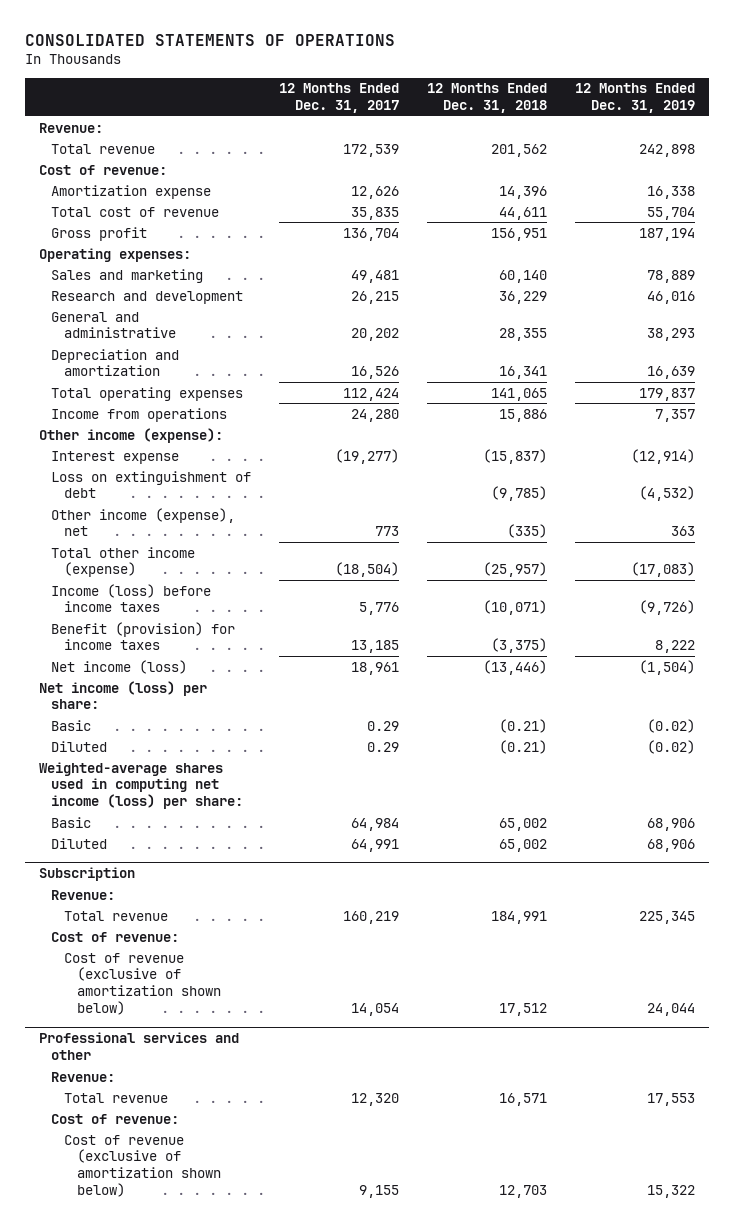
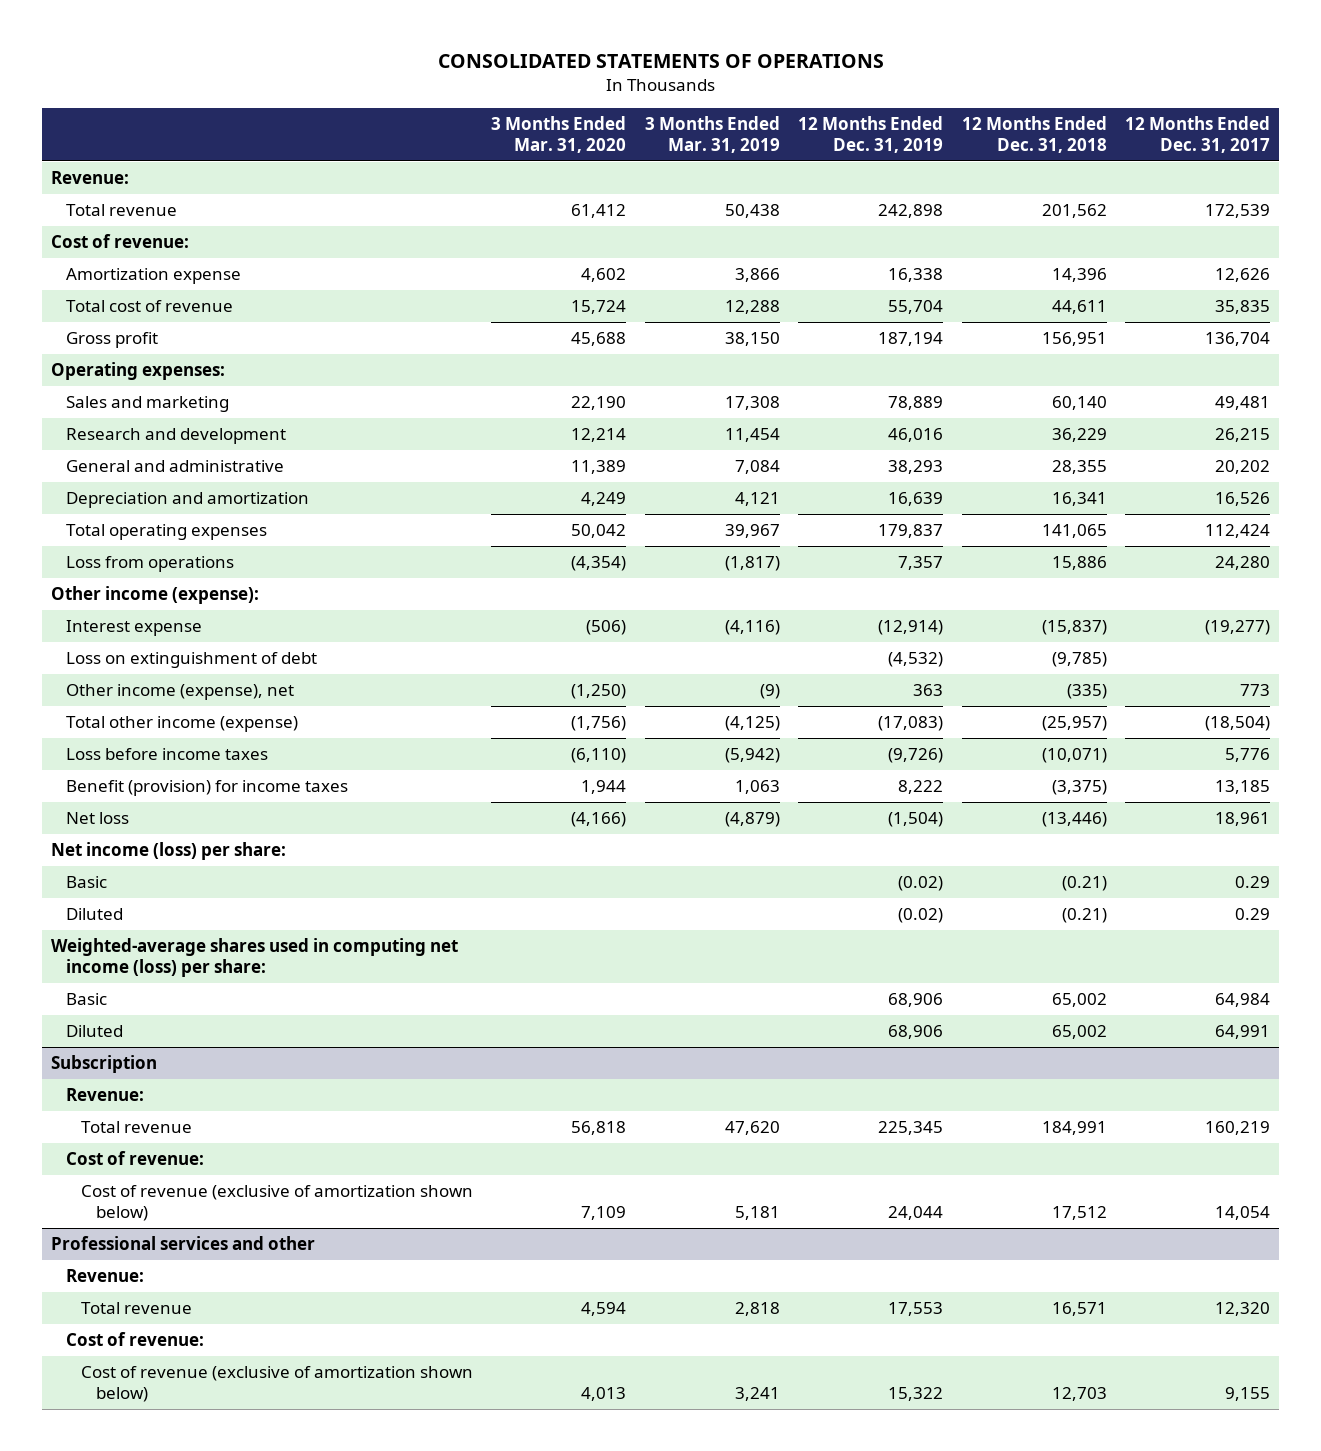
none -> [491,115,627,153] 3 Months Ended Mar. 31, 2020
none -> [644,115,780,153] 3 Months Ended Mar. 31, 2019
[51,407,228,422] Income from operations -> [66,555,235,572] Loss from operations
[51,583,212,613] Income (loss) before income taxes -> [66,747,269,760] Loss before income taxes
[51,659,188,674] Net income (loss) -> [66,811,130,824] Net loss

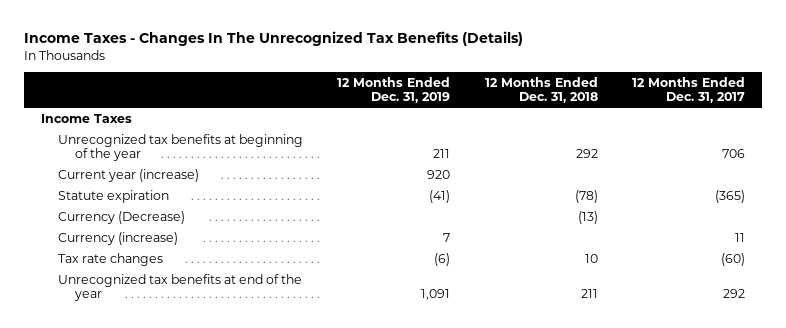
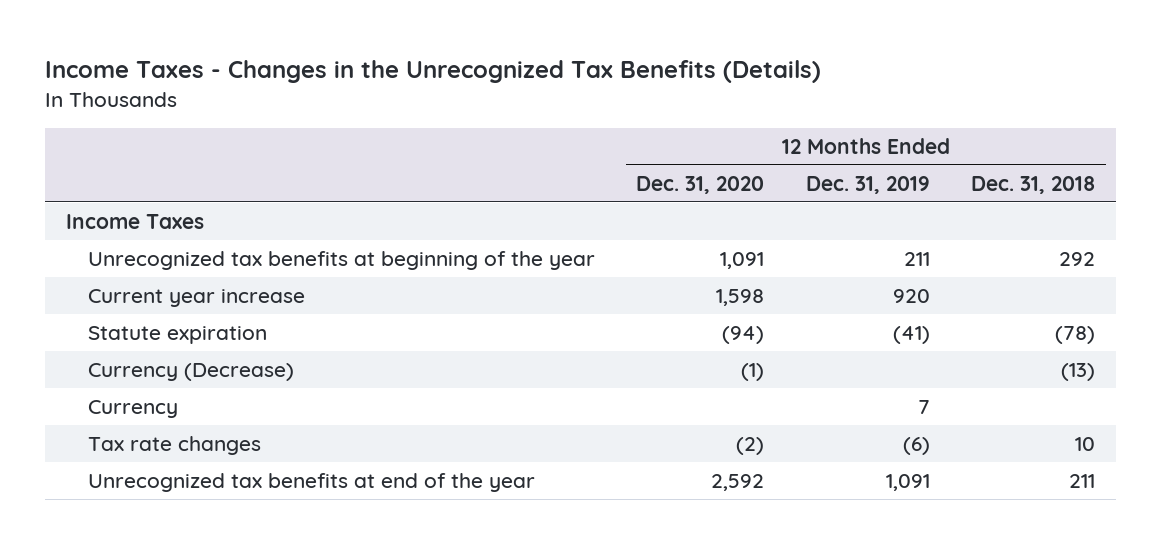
[24,31,524,47] Income Taxes - Changes In The Unrecognized Tax Benefits (Details) -> [45,60,822,84] Income Taxes - Changes in the Unrecognized Tax Benefits (Details)
[632,76,746,104] 12 Months Ended Dec. 31, 2017 -> none
none -> [636,175,765,194] Dec. 31, 2020
[57,168,199,182] Current year (increase) -> [87,289,305,308] Current year increase
[57,231,178,245] Currency (increase) -> [87,400,178,419] Currency

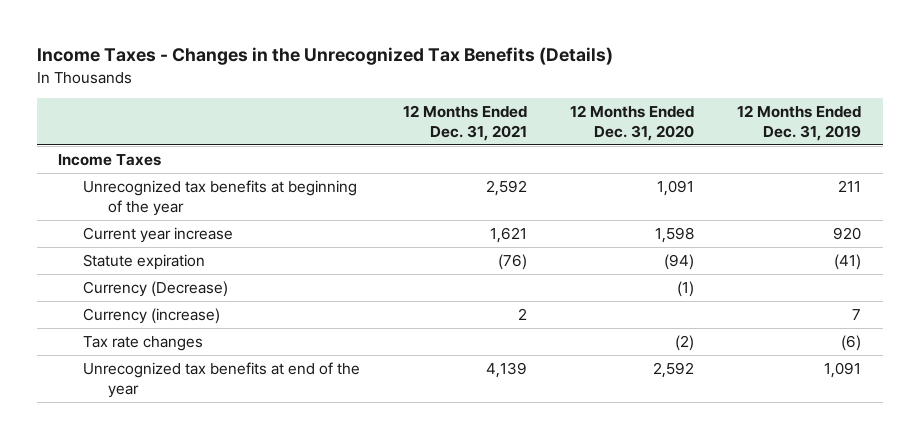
[971,175,1096,194] Dec. 31, 2018 -> none
none -> [403,105,528,141] 12 Months Ended Dec. 31, 2021
[87,400,178,419] Currency -> [83,307,221,324] Currency (increase)

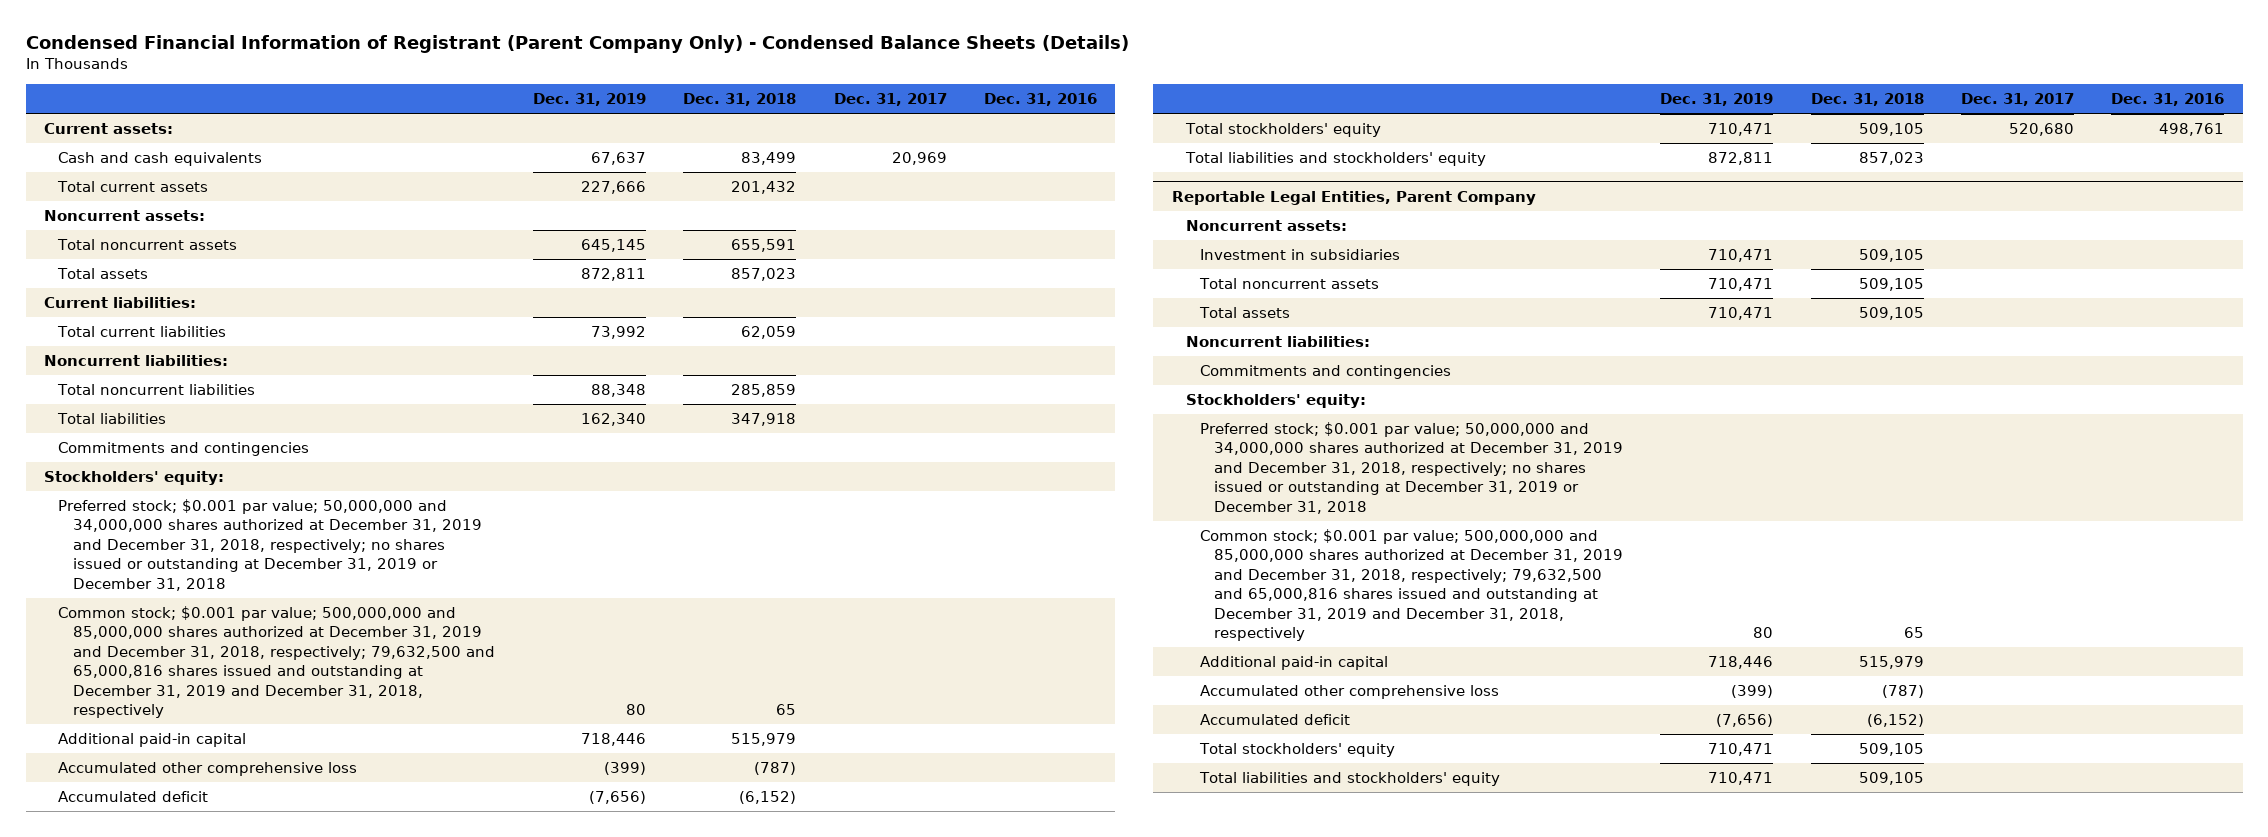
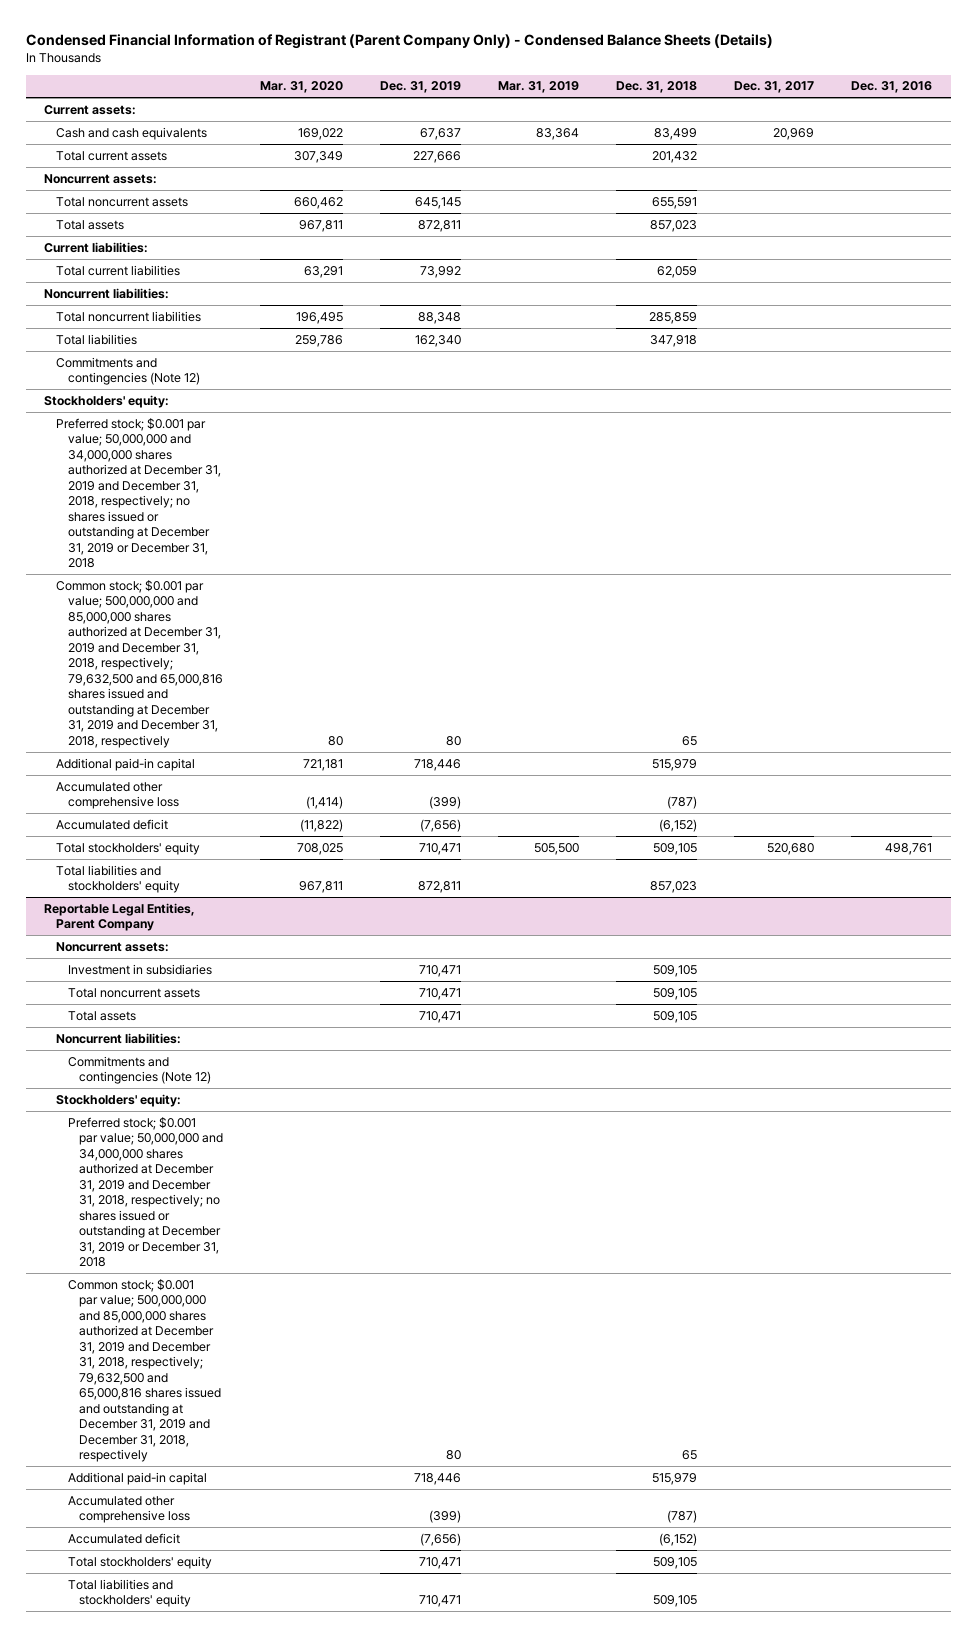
none -> [260,81,344,94] Mar. 31, 2020
none -> [498,81,580,94] Mar. 31, 2019
[58,441,310,456] Commitments and contingencies -> [56,356,200,386] Commitments and contingencies (Note 12)
[1199,364,1451,379] Commitments and contingencies -> [67,1055,212,1085] Commitments and contingencies (Note 12)

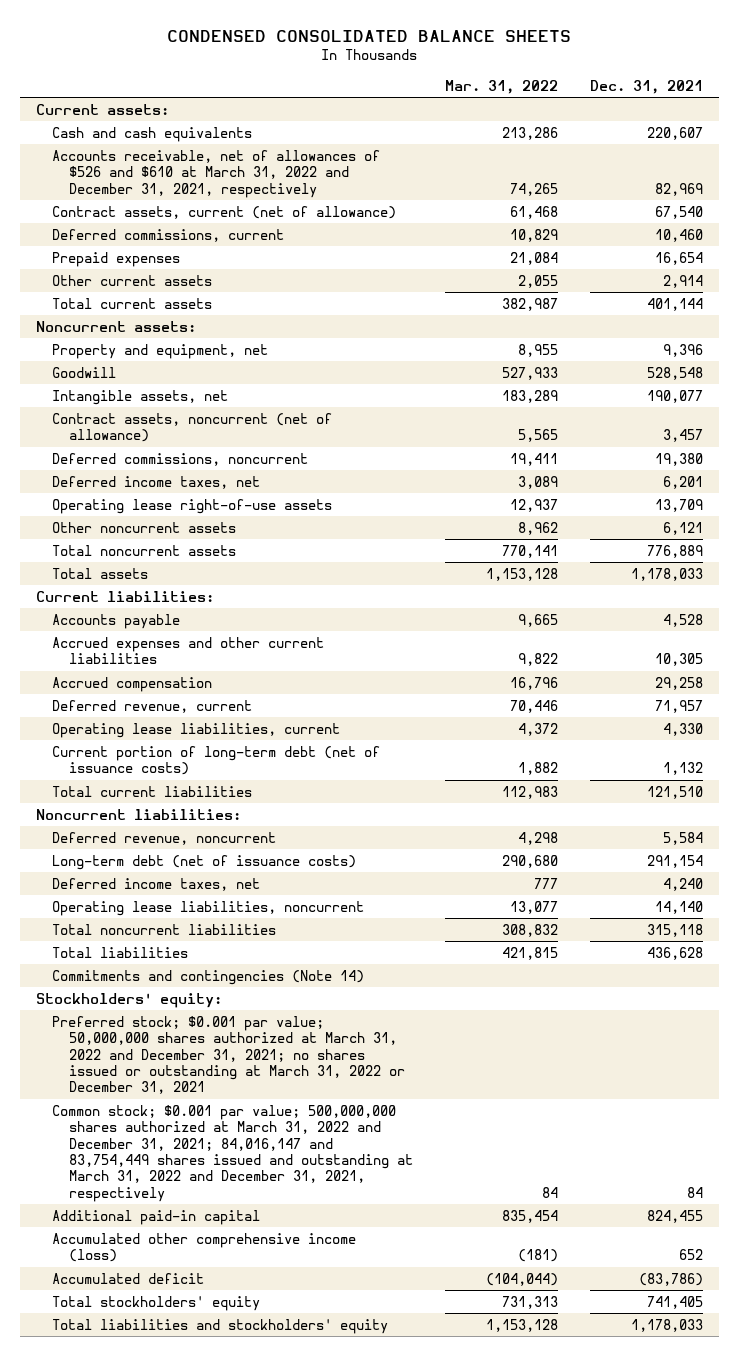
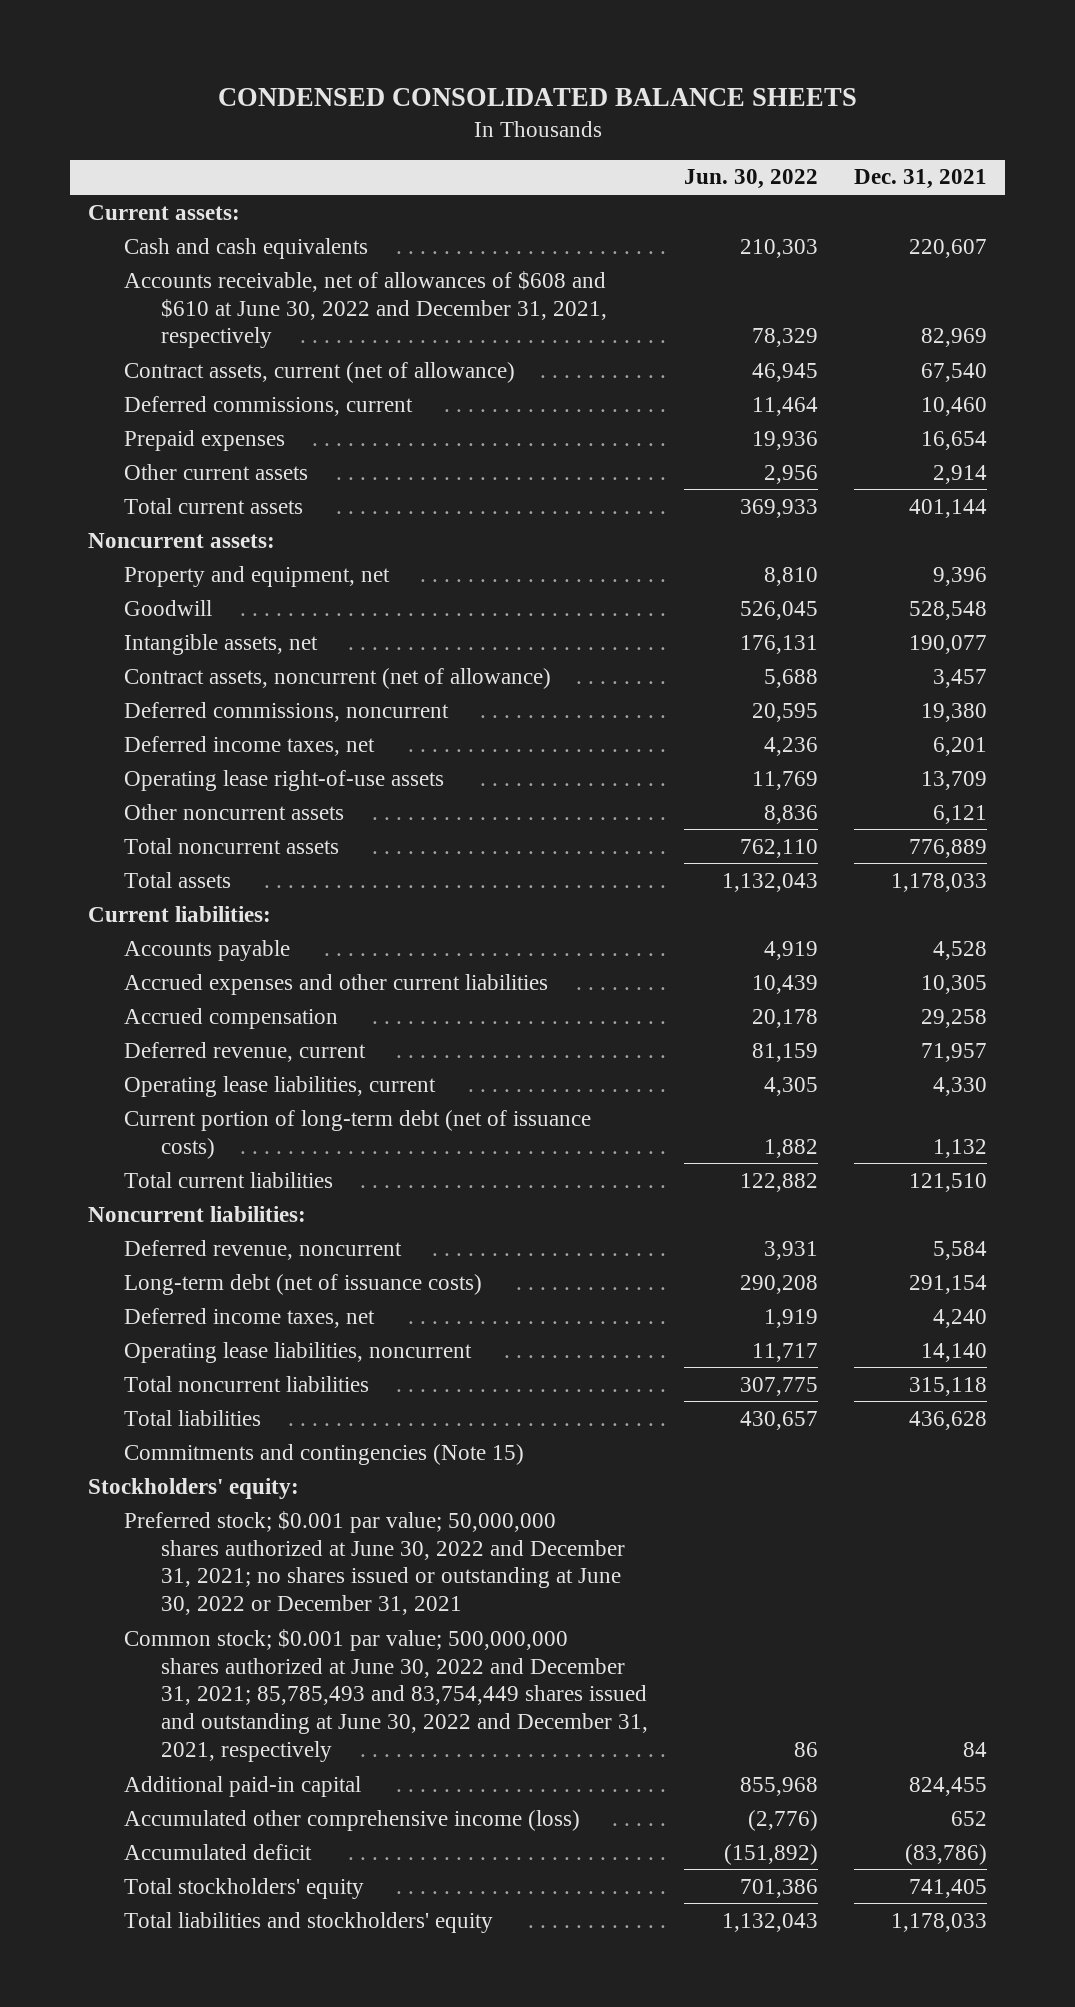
[444,79,558,94] Mar. 31, 2022 -> none
none -> [683,169,818,190] Jun. 30, 2022
[52,149,381,198] Accounts receivable, net of allowances of $526 and $610 at March 31, 2022 and December 31, 2021, respectively -> [124,270,607,349] Accounts receivable, net of allowances of $608 and $610 at June 30, 2022 and December 31, 2021, respectively
[52,969,365,985] Commitments and contingencies (Note 14) -> [124,1443,525,1465] Commitments and contingencies (Note 15)
[52,1015,405,1095] Preferred stock; $0.001 par value; 50,000,000 shares authorized at March 31, 2022 and December 31, 2021; no shares issued or outstanding at March 31, 2022 or December 31, 2021 -> [124,1510,625,1616] Preferred stock; $0.001 par value; 50,000,000 shares authorized at June 30, 2022 and December 31, 2021; no shares issued or outstanding at June 30, 2022 or December 31, 2021
[52,1104,413,1202] Common stock; $0.001 par value; 500,000,000 shares authorized at March 31, 2022 and December 31, 2021; 84,016,147 and 83,754,449 shares issued and outstanding at March 31, 2022 and December 31, 2021, respectively -> [124,1628,648,1763] Common stock; $0.001 par value; 500,000,000 shares authorized at June 30, 2022 and December 31, 2021; 85,785,493 and 83,754,449 shares issued and outstanding at June 30, 2022 and December 31, 2021, respectively

